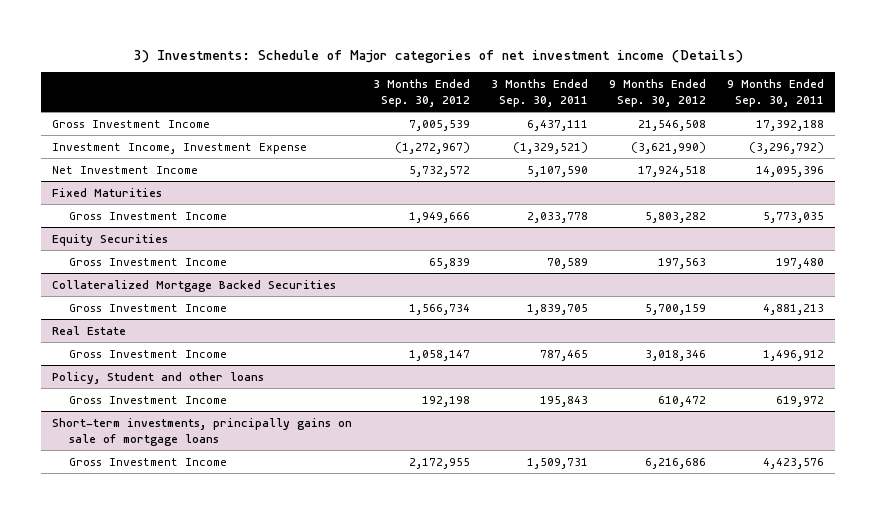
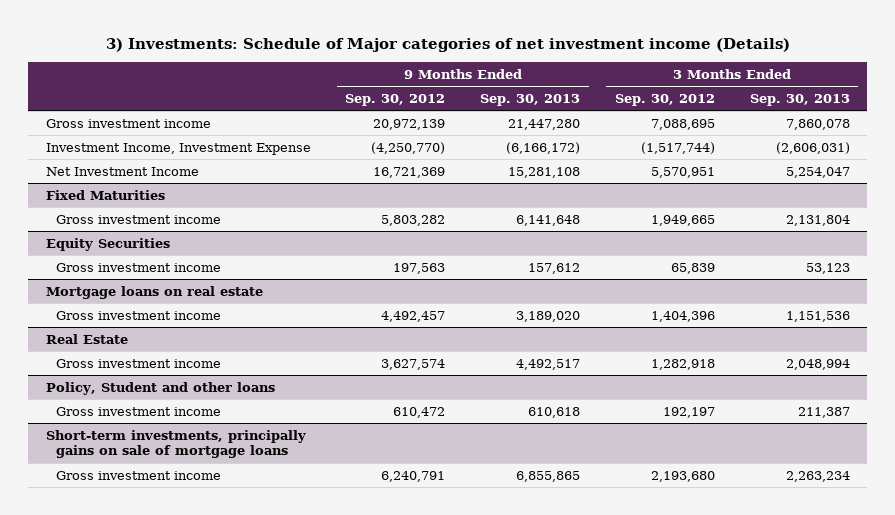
[491,79,589,107] 3 Months Ended Sep. 30, 2011 -> none
[727,79,825,107] 9 Months Ended Sep. 30, 2011 -> none
none -> [480,94,581,107] Sep. 30, 2013
none -> [749,94,850,107] Sep. 30, 2013
[51,119,210,128] Gross Investment Income -> [45,118,211,128] Gross investment income
[408,119,470,131] 7,005,539 -> [650,118,715,130] 7,088,695
[638,119,707,131] 21,546,508 -> [373,118,446,130] 20,972,139
[394,141,470,154] (1,272,967) -> [640,141,715,154] (1,517,744)
[631,141,707,154] (3,621,990) -> [371,141,446,154] (4,250,770)
[408,165,470,177] 5,732,572 -> [650,166,715,178] 5,570,951
[638,165,707,177] 17,924,518 -> [373,166,446,178] 16,721,369
[69,211,228,220] Gross Investment Income -> [55,214,221,224] Gross investment income
[408,211,470,223] 1,949,666 -> [650,214,715,226] 1,949,665
[51,279,336,292] Collateralized Mortgage Backed Securities -> none
[69,257,228,266] Gross Investment Income -> [55,262,221,272] Gross investment income
none -> [45,285,263,299] Mortgage loans on real estate
[69,303,228,312] Gross Investment Income -> [55,310,221,320] Gross investment income
[408,303,470,315] 1,566,734 -> [650,310,715,322] 1,404,396
[645,303,707,315] 5,700,159 -> [381,310,446,322] 4,492,457
[69,349,228,358] Gross Investment Income -> [55,358,221,368] Gross investment income
[408,349,470,361] 1,058,147 -> [650,358,715,370] 1,282,918
[645,349,707,361] 3,018,346 -> [381,358,446,370] 3,627,574
[69,395,228,404] Gross Investment Income -> [55,406,221,416] Gross investment income
[421,395,470,407] 192,198 -> [662,406,715,418] 192,197
[69,457,228,466] Gross Investment Income -> [55,470,221,480] Gross investment income
[408,457,470,469] 2,172,955 -> [650,470,715,482] 2,193,680
[645,457,707,469] 6,216,686 -> [381,470,446,482] 6,240,791

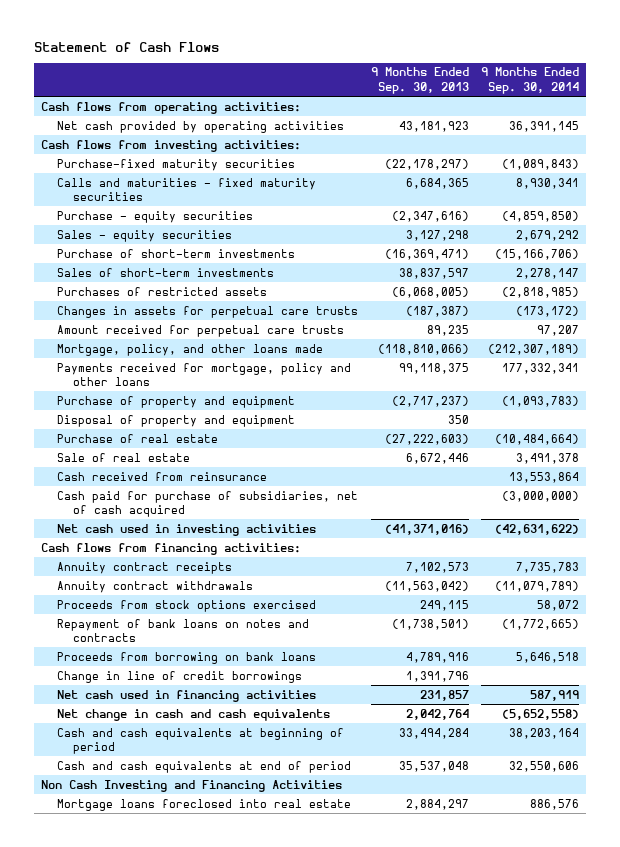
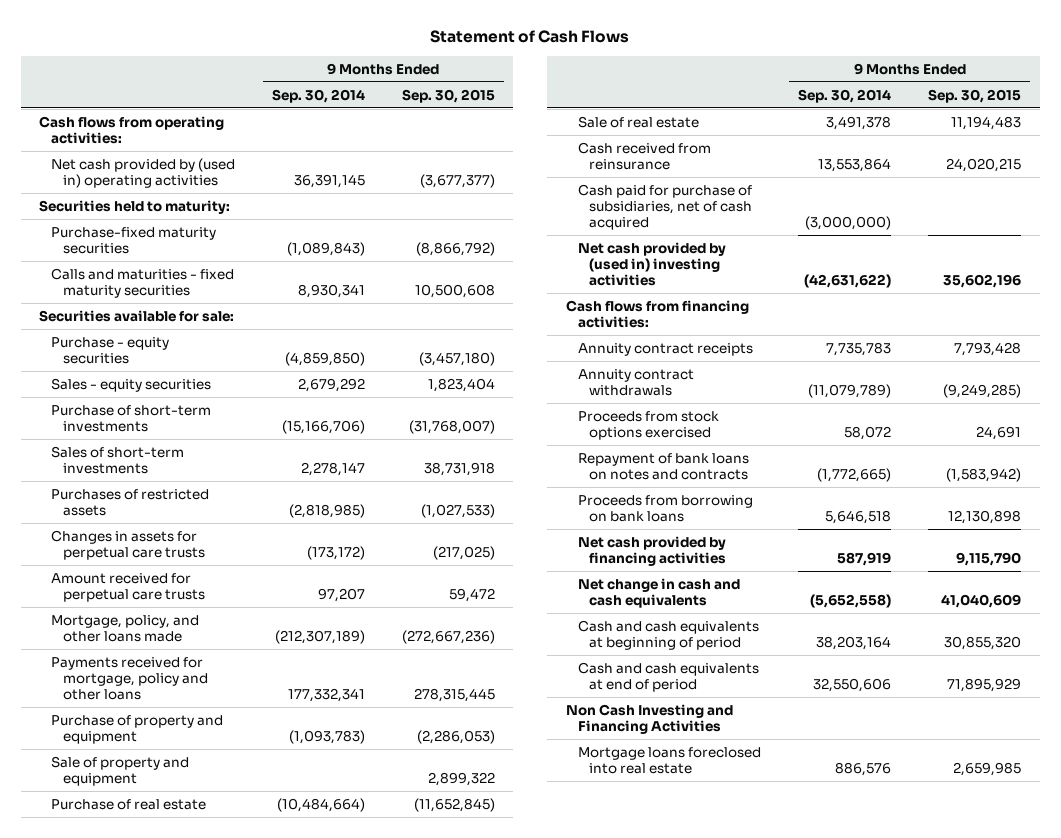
[370,67,469,94] 9 Months Ended Sep. 30, 2013 -> none
none -> [401,88,495,103] Sep. 30, 2015
[40,139,301,152] Cash flows from investing activities: -> none
[56,120,344,133] Net cash provided by operating activities -> [51,158,236,188] Net cash provided by (used in) operating activities
none -> [39,200,231,215] Securities held to maturity:
none -> [39,310,235,323] Securities available for sale:
[56,414,295,427] Disposal of property and equipment -> [51,756,190,786] Sale of property and equipment
[56,523,316,536] Net cash used in investing activities -> [577,242,726,286] Net cash provided by (used in) investing activities
[56,670,302,683] Change in line of credit borrowings -> none
[56,689,316,702] Net cash used in financing activities -> [577,536,727,566] Net cash provided by financing activities

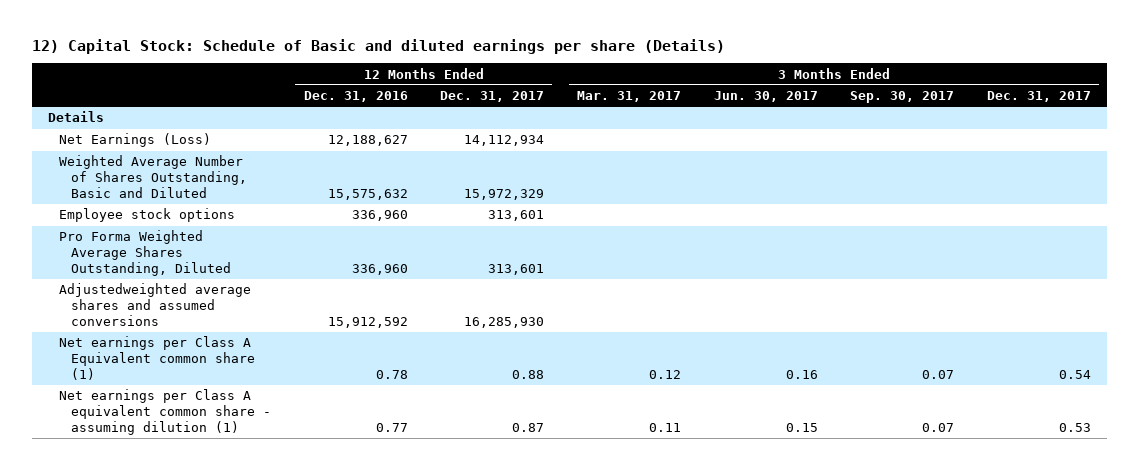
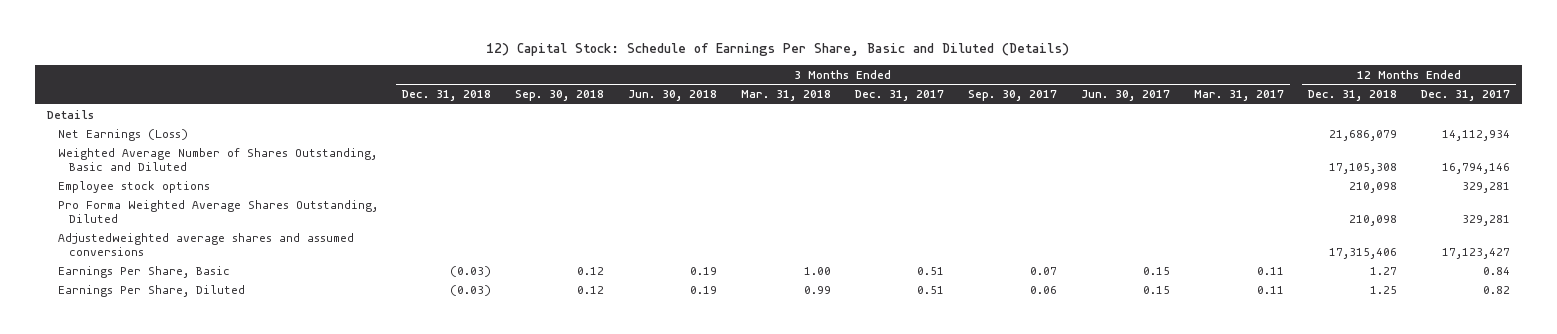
[31,38,725,54] 12) Capital Stock: Schedule of Basic and diluted earnings per share (Details) -> [486,43,1070,57] 12) Capital Stock: Schedule of Earnings Per Share, Basic and Diluted (Details)
[303,91,408,103] Dec. 31, 2016 -> none
none -> [401,90,491,102] Dec. 31, 2018
none -> [514,90,604,102] Sep. 30, 2018
none -> [627,90,717,102] Jun. 30, 2018
none -> [740,90,831,102] Mar. 31, 2018
none -> [1307,90,1397,102] Dec. 31, 2018
[464,188,545,200] 15,972,329 -> [1441,162,1510,174] 16,794,146
[488,210,545,222] 313,601 -> [1461,181,1510,193] 329,281
[488,263,545,275] 313,601 -> [1461,214,1510,226] 329,281
[464,316,545,328] 16,285,930 -> [1441,247,1510,259] 17,123,427
[59,336,255,380] Net earnings per Class A Equivalent common share (1) -> [57,265,230,278] Earnings Per Share, Basic
[512,369,545,379] 0.88 -> [1482,266,1510,275] 0.84
[648,369,681,379] 0.12 -> [1256,266,1284,275] 0.11
[785,369,818,379] 0.16 -> [1142,266,1170,275] 0.15
[1059,369,1092,379] 0.54 -> [916,266,944,275] 0.51
[59,389,271,435] Net earnings per Class A equivalent common share - assuming dilution (1) -> [57,284,245,297] Earnings Per Share, Diluted
[512,422,545,432] 0.87 -> [1482,285,1510,294] 0.82
[922,422,955,432] 0.07 -> [1029,285,1057,294] 0.06
[1059,422,1092,432] 0.53 -> [916,285,944,294] 0.51

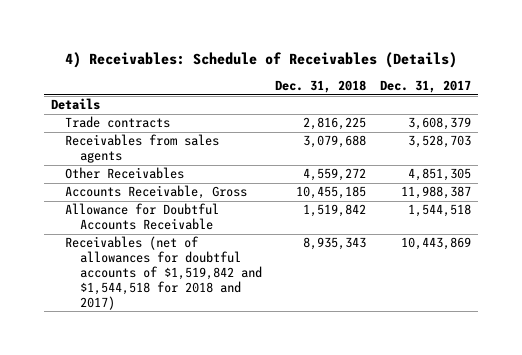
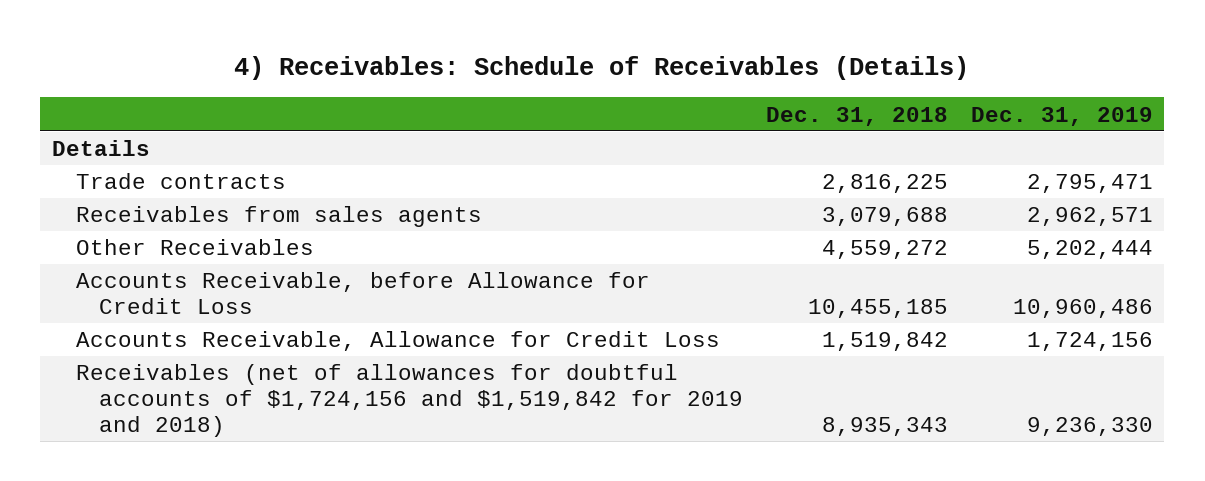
[380,80,472,94] Dec. 31, 2017 -> none
none -> [970,106,1153,126] Dec. 31, 2019
[65,185,248,200] Accounts Receivable, Gross -> [75,272,650,315] Accounts Receivable, before Allowance for Credit Loss
[65,203,220,231] Allowance for Doubtful Accounts Receivable -> [75,331,720,352] Accounts Receivable, Allowance for Credit Loss
[65,236,262,310] Receivables (net of allowances for doubtful accounts of $1,519,842 and $1,544,518 for 2018 and 2017) -> [75,364,744,438] Receivables (net of allowances for doubtful accounts of $1,724,156 and $1,519,842 for 2019 and 2018)

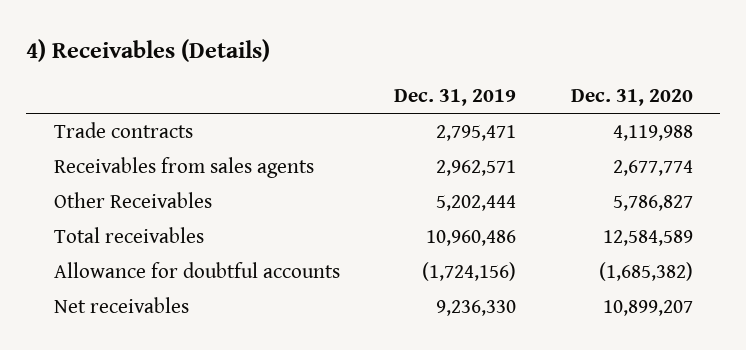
[234,56,970,81] 4) Receivables: Schedule of Receivables (Details) -> [26,39,271,63] 4) Receivables (Details)
[766,106,949,126] Dec. 31, 2018 -> none
none -> [570,89,693,107] Dec. 31, 2020
[51,140,150,157] Details -> none
[75,272,650,315] Accounts Receivable, before Allowance for Credit Loss -> [53,226,204,243] Total receivables
[75,331,720,352] Accounts Receivable, Allowance for Credit Loss -> [53,261,340,278] Allowance for doubtful accounts
[1026,332,1153,352] 1,724,156 -> [422,261,517,281] (1,724,156)
[75,364,744,438] Receivables (net of allowances for doubtful accounts of $1,724,156 and $1,519,842 for 2019 and 2018) -> [53,296,189,313] Net receivables

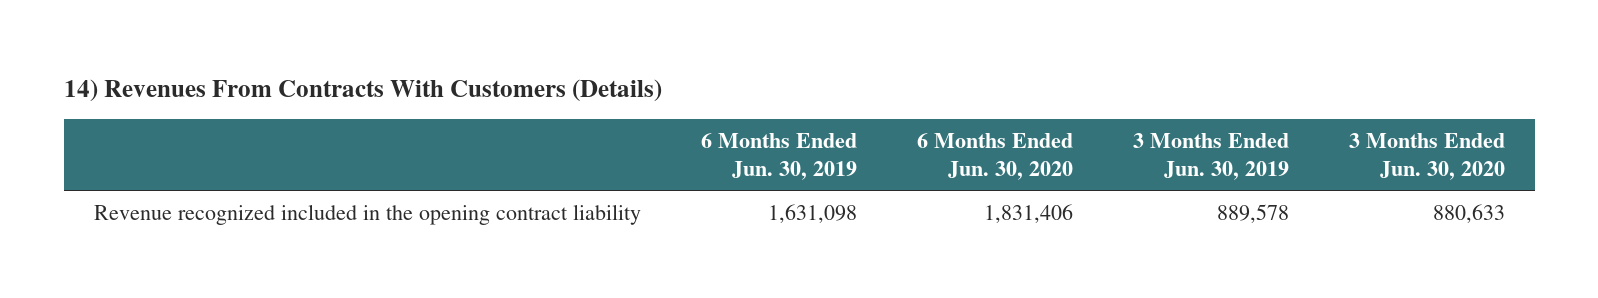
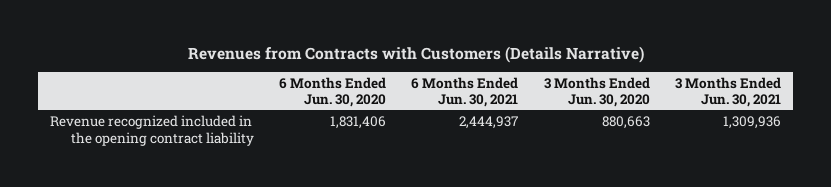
[63,79,662,103] 14) Revenues From Contracts With Customers (Details) -> [187,45,644,63] Revenues from Contracts with Customers (Details Narrative)
[700,132,857,180] 6 Months Ended Jun. 30, 2019 -> none
[1132,132,1289,180] 3 Months Ended Jun. 30, 2019 -> none
none -> [411,76,519,108] 6 Months Ended Jun. 30, 2021
none -> [674,76,781,108] 3 Months Ended Jun. 30, 2021
[1432,203,1505,223] 880,633 -> [601,116,650,130] 880,663

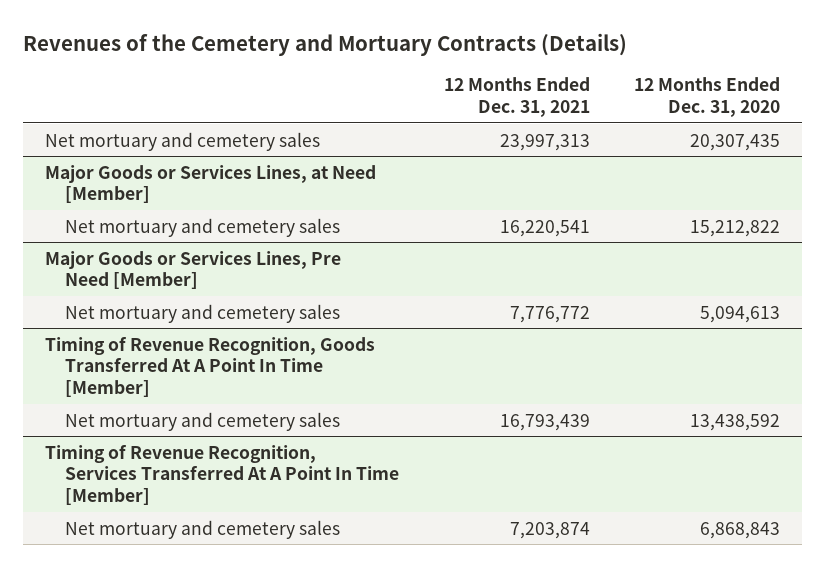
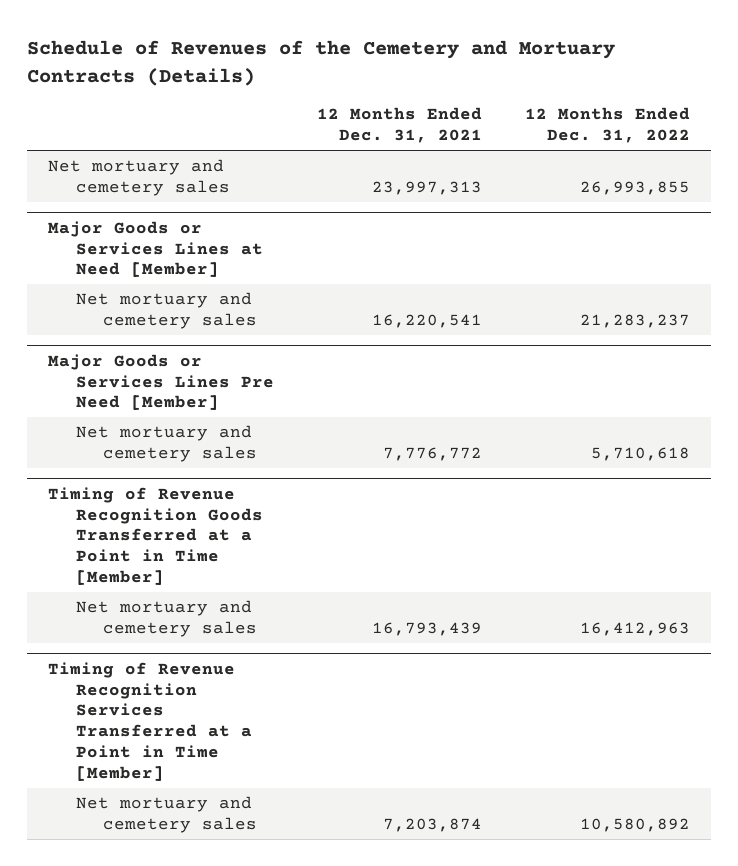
[23,32,628,56] Revenues of the Cemetery and Mortuary Contracts (Details) -> [26,40,615,86] Schedule of Revenues of the Cemetery and Mortuary Contracts (Details)
[633,77,780,117] 12 Months Ended Dec. 31, 2020 -> none
none -> [524,107,690,144] 12 Months Ended Dec. 31, 2022
[45,164,377,204] Major Goods or Services Lines, at Need [Member] -> [48,220,263,278] Major Goods or Services Lines at Need [Member]
[45,250,342,290] Major Goods or Services Lines, Pre Need [Member] -> [48,353,274,411] Major Goods or Services Lines Pre Need [Member]
[45,335,376,398] Timing of Revenue Recognition, Goods Transferred At A Point In Time [Member] -> [48,486,263,586] Timing of Revenue Recognition Goods Transferred at a Point in Time [Member]
[45,443,400,506] Timing of Revenue Recognition, Services Transferred At A Point In Time [Member] -> [48,661,252,782] Timing of Revenue Recognition Services Transferred at a Point in Time [Member]

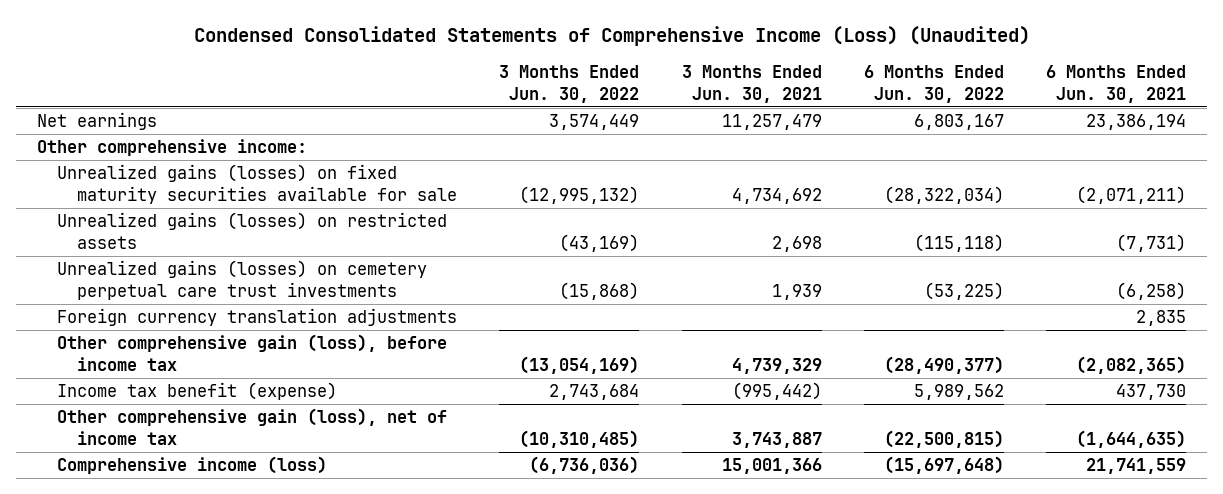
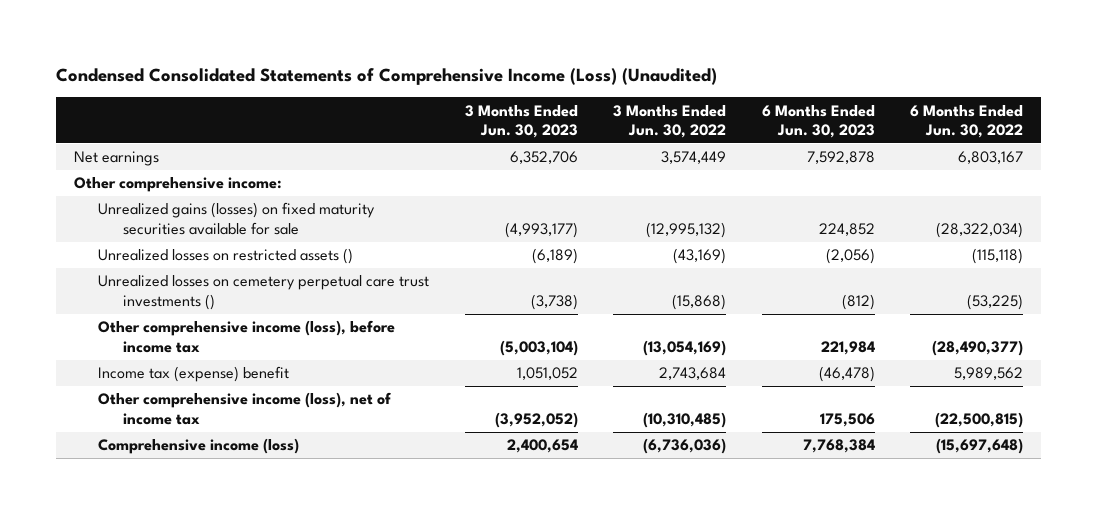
[681,64,822,103] 3 Months Ended Jun. 30, 2021 -> none
[1046,64,1187,103] 6 Months Ended Jun. 30, 2021 -> none
none -> [464,104,578,139] 3 Months Ended Jun. 30, 2023
none -> [761,104,875,139] 6 Months Ended Jun. 30, 2023
[57,308,458,327] Foreign currency translation adjustments -> none
[57,212,448,249] Unrealized gains (losses) on restricted assets -> [98,248,354,265] Unrealized losses on restricted assets ()
[57,260,428,300] Unrealized gains (losses) on cemetery perpetual care trust investments -> [98,275,430,310] Unrealized losses on cemetery perpetual care trust investments ()
[57,334,448,371] Other comprehensive gain (loss), before income tax -> [98,320,396,353] Other comprehensive income (loss), before income tax
[57,382,338,401] Income tax benefit (expense) -> [98,366,290,383] Income tax (expense) benefit
[57,408,448,445] Other comprehensive gain (loss), net of income tax -> [98,392,392,425] Other comprehensive income (loss), net of income tax

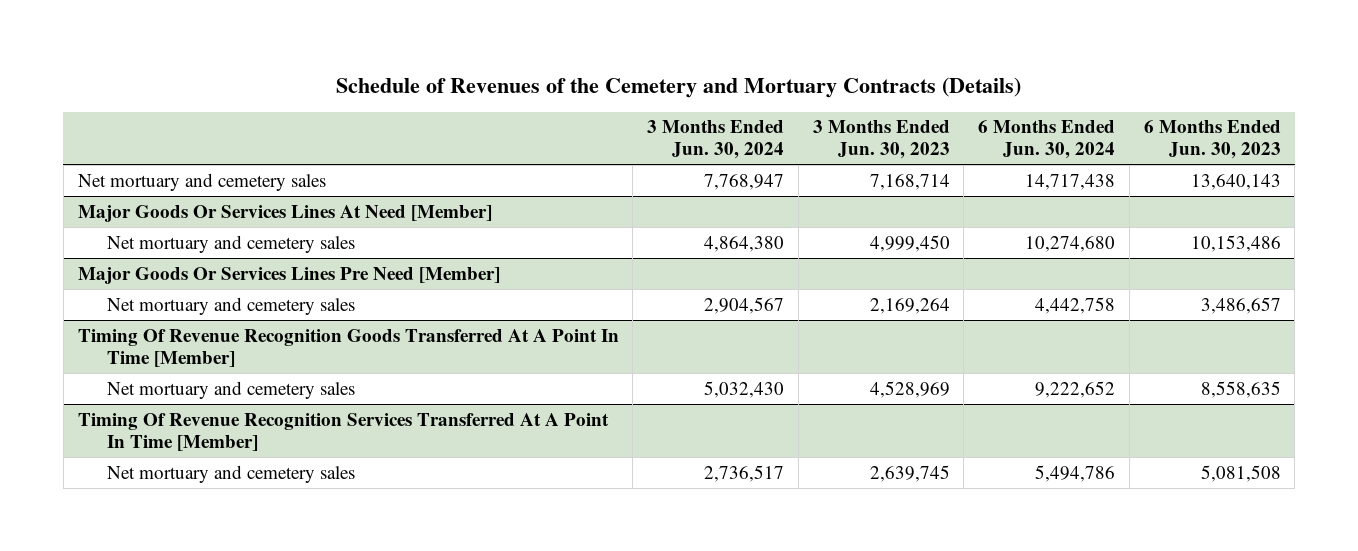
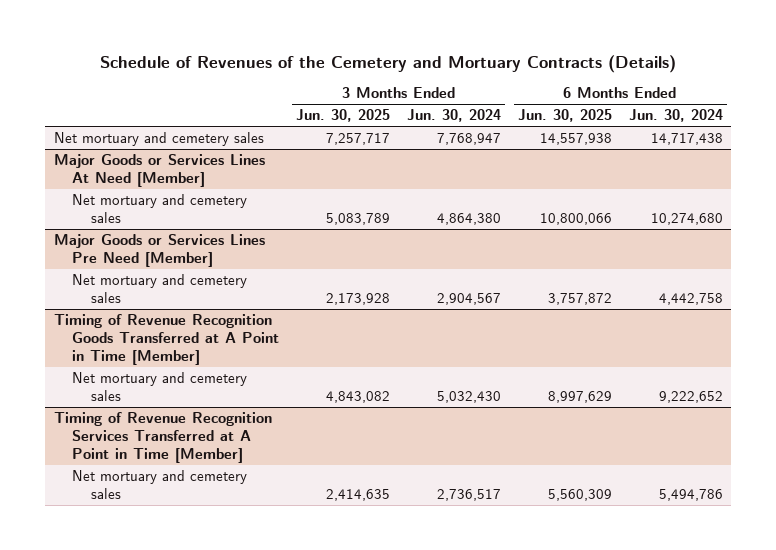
[812,120,950,160] 3 Months Ended Jun. 30, 2023 -> none
[1143,120,1281,160] 6 Months Ended Jun. 30, 2023 -> none
none -> [296,109,391,123] Jun. 30, 2025
none -> [517,109,612,123] Jun. 30, 2025
[77,204,492,222] Major Goods Or Services Lines At Need [Member] -> [53,154,265,188] Major Goods or Services Lines At Need [Member]
[77,266,500,284] Major Goods Or Services Lines Pre Need [Member] -> [53,234,265,268] Major Goods or Services Lines Pre Need [Member]
[77,328,619,367] Timing Of Revenue Recognition Goods Transferred At A Point In Time [Member] -> [53,314,280,365] Timing of Revenue Recognition Goods Transferred at A Point in Time [Member]
[77,412,609,451] Timing Of Revenue Recognition Services Transferred At A Point In Time [Member] -> [53,412,272,463] Timing of Revenue Recognition Services Transferred at A Point in Time [Member]

